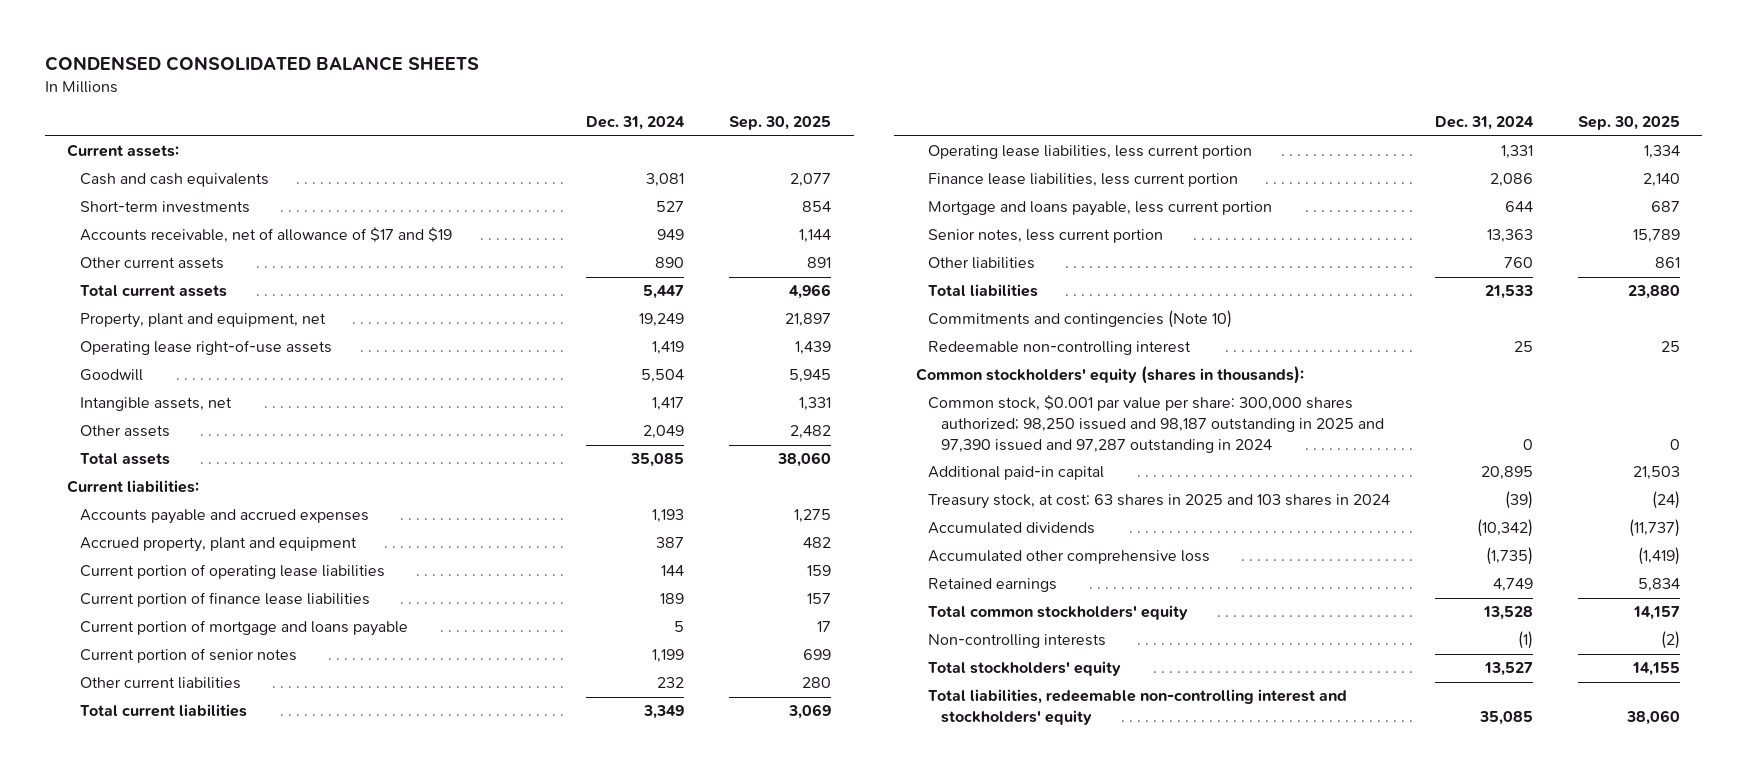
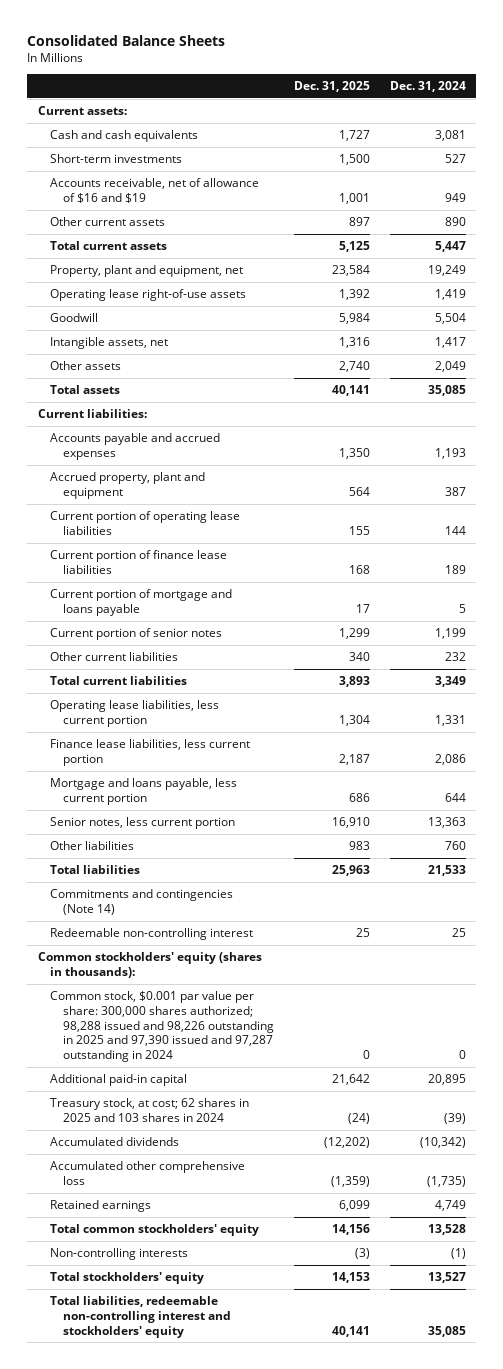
[45,55,480,71] CONDENSED CONSOLIDATED BALANCE SHEETS -> [27,34,226,46] Consolidated Balance Sheets
[729,116,832,131] Sep. 30, 2025 -> none
none -> [293,81,370,93] Dec. 31, 2025
[79,227,452,244] Accounts receivable, net of allowance of $17 and $19 -> [50,178,260,203] Accounts receivable, net of allowance of $16 and $19
[928,310,1233,329] Commitments and contingencies (Note 10) -> [50,889,234,915] Commitments and contingencies (Note 14)
[928,395,1384,453] Common stock, $0.001 par value per share: 300,000 shares authorized; 98,250 issued and 98,187 outstanding in 2025 and 97,390 issued and 97,287 outstanding in 2024 -> [50,991,274,1063] Common stock, $0.001 par value per share: 300,000 shares authorized; 98,288 issued and 98,226 outstanding in 2025 and 97,390 issued and 97,287 outstanding in 2024
[928,494,1391,510] Treasury stock, at cost; 63 shares in 2025 and 103 shares in 2024 -> [50,1098,250,1122] Treasury stock, at cost; 62 shares in 2025 and 103 shares in 2024

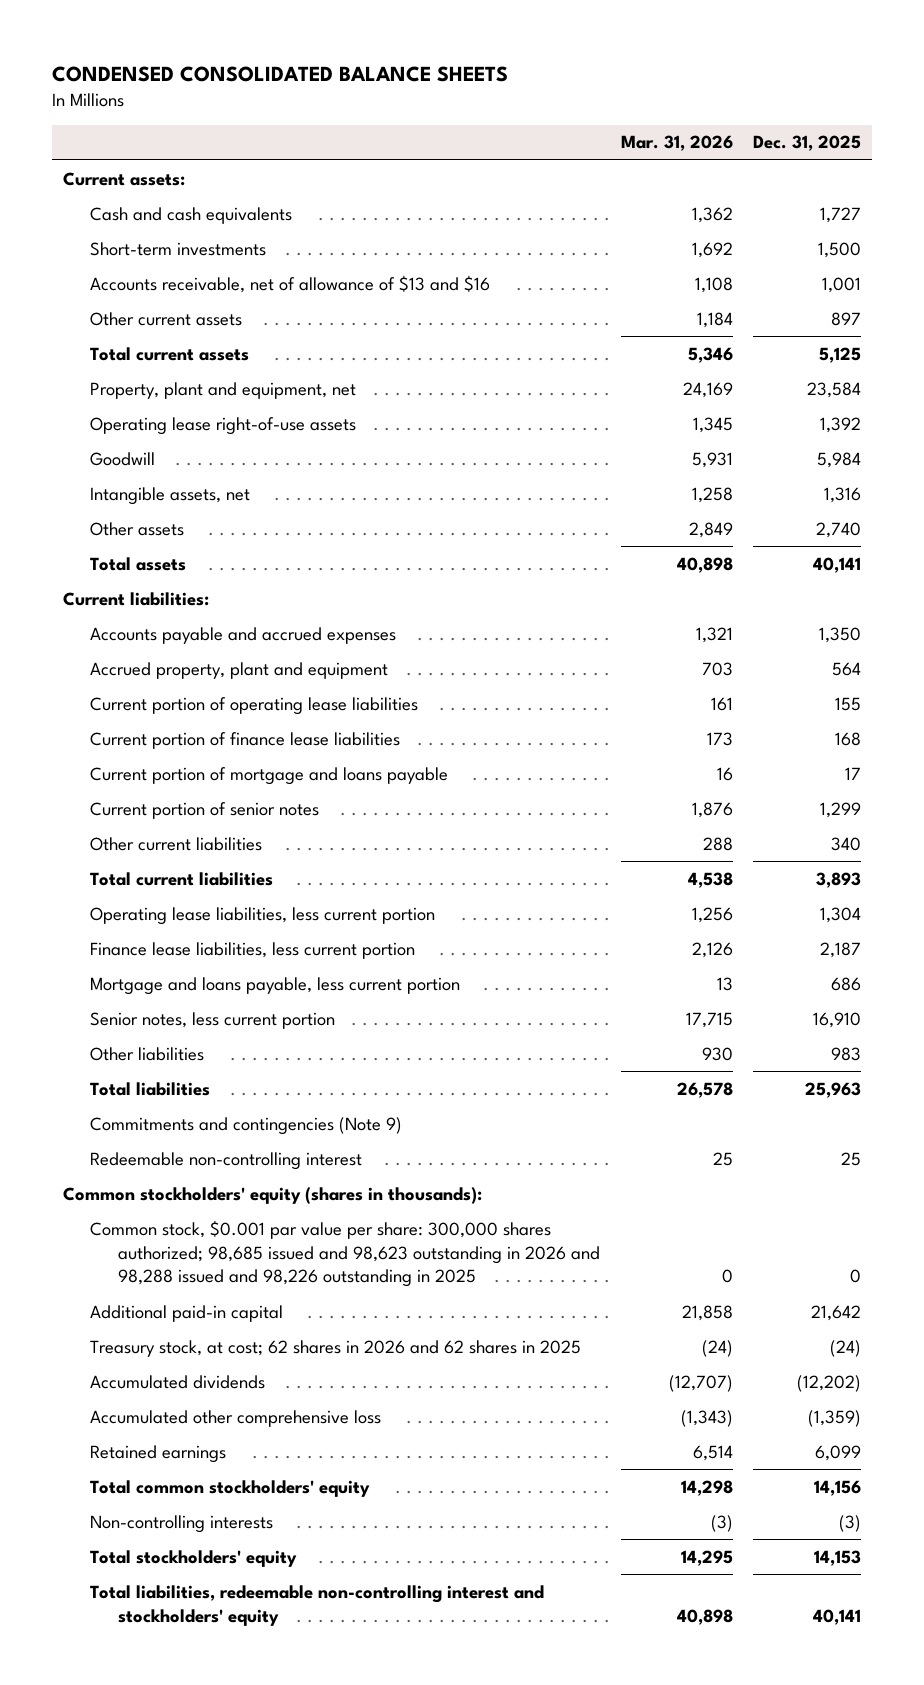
[27,34,226,46] Consolidated Balance Sheets -> [52,66,509,83] CONDENSED CONSOLIDATED BALANCE SHEETS
[389,81,466,93] Dec. 31, 2024 -> none
none -> [620,135,733,152] Mar. 31, 2026
[50,178,260,203] Accounts receivable, net of allowance of $16 and $19 -> [90,274,491,293] Accounts receivable, net of allowance of $13 and $16
[50,889,234,915] Commitments and contingencies (Note 14) -> [90,1116,403,1135] Commitments and contingencies (Note 9)
[50,991,274,1063] Common stock, $0.001 par value per share: 300,000 shares authorized; 98,288 issued and 98,226 outstanding in 2025 and 97,390 issued and 97,287 outstanding in 2024 -> [90,1219,600,1288] Common stock, $0.001 par value per share: 300,000 shares authorized; 98,685 issued and 98,623 outstanding in 2026 and 98,288 issued and 98,226 outstanding in 2025
[50,1098,250,1122] Treasury stock, at cost; 62 shares in 2025 and 103 shares in 2024 -> [90,1339,582,1357] Treasury stock, at cost; 62 shares in 2026 and 62 shares in 2025

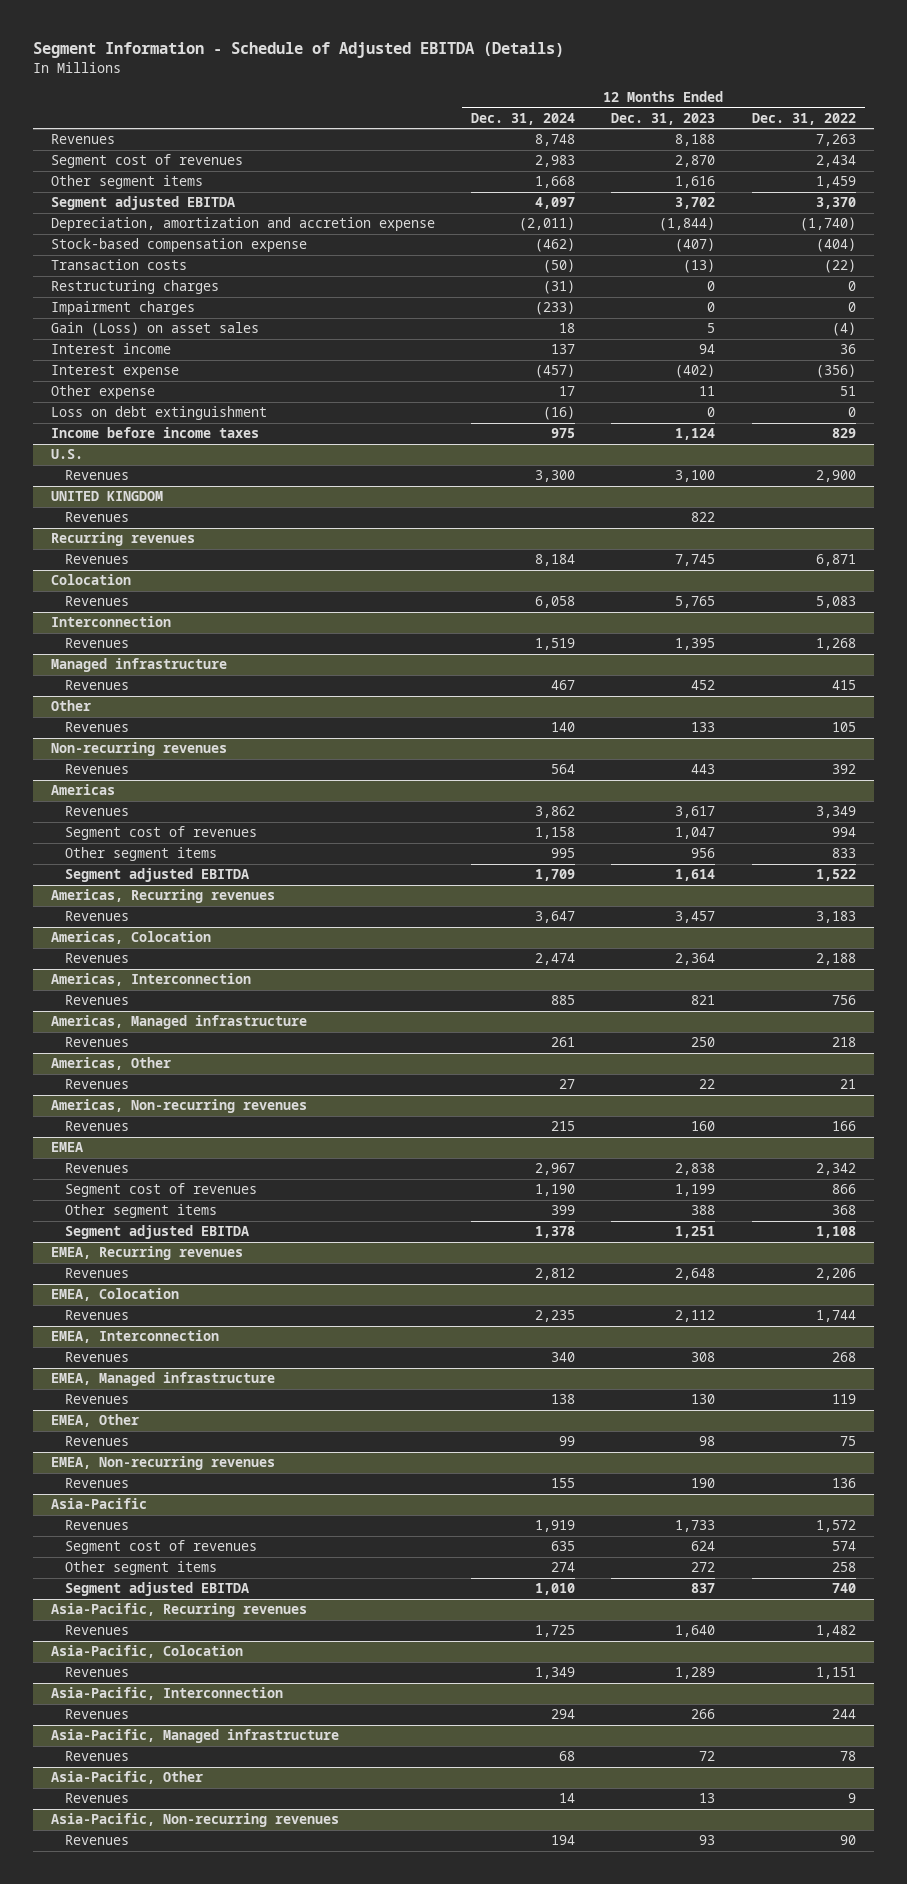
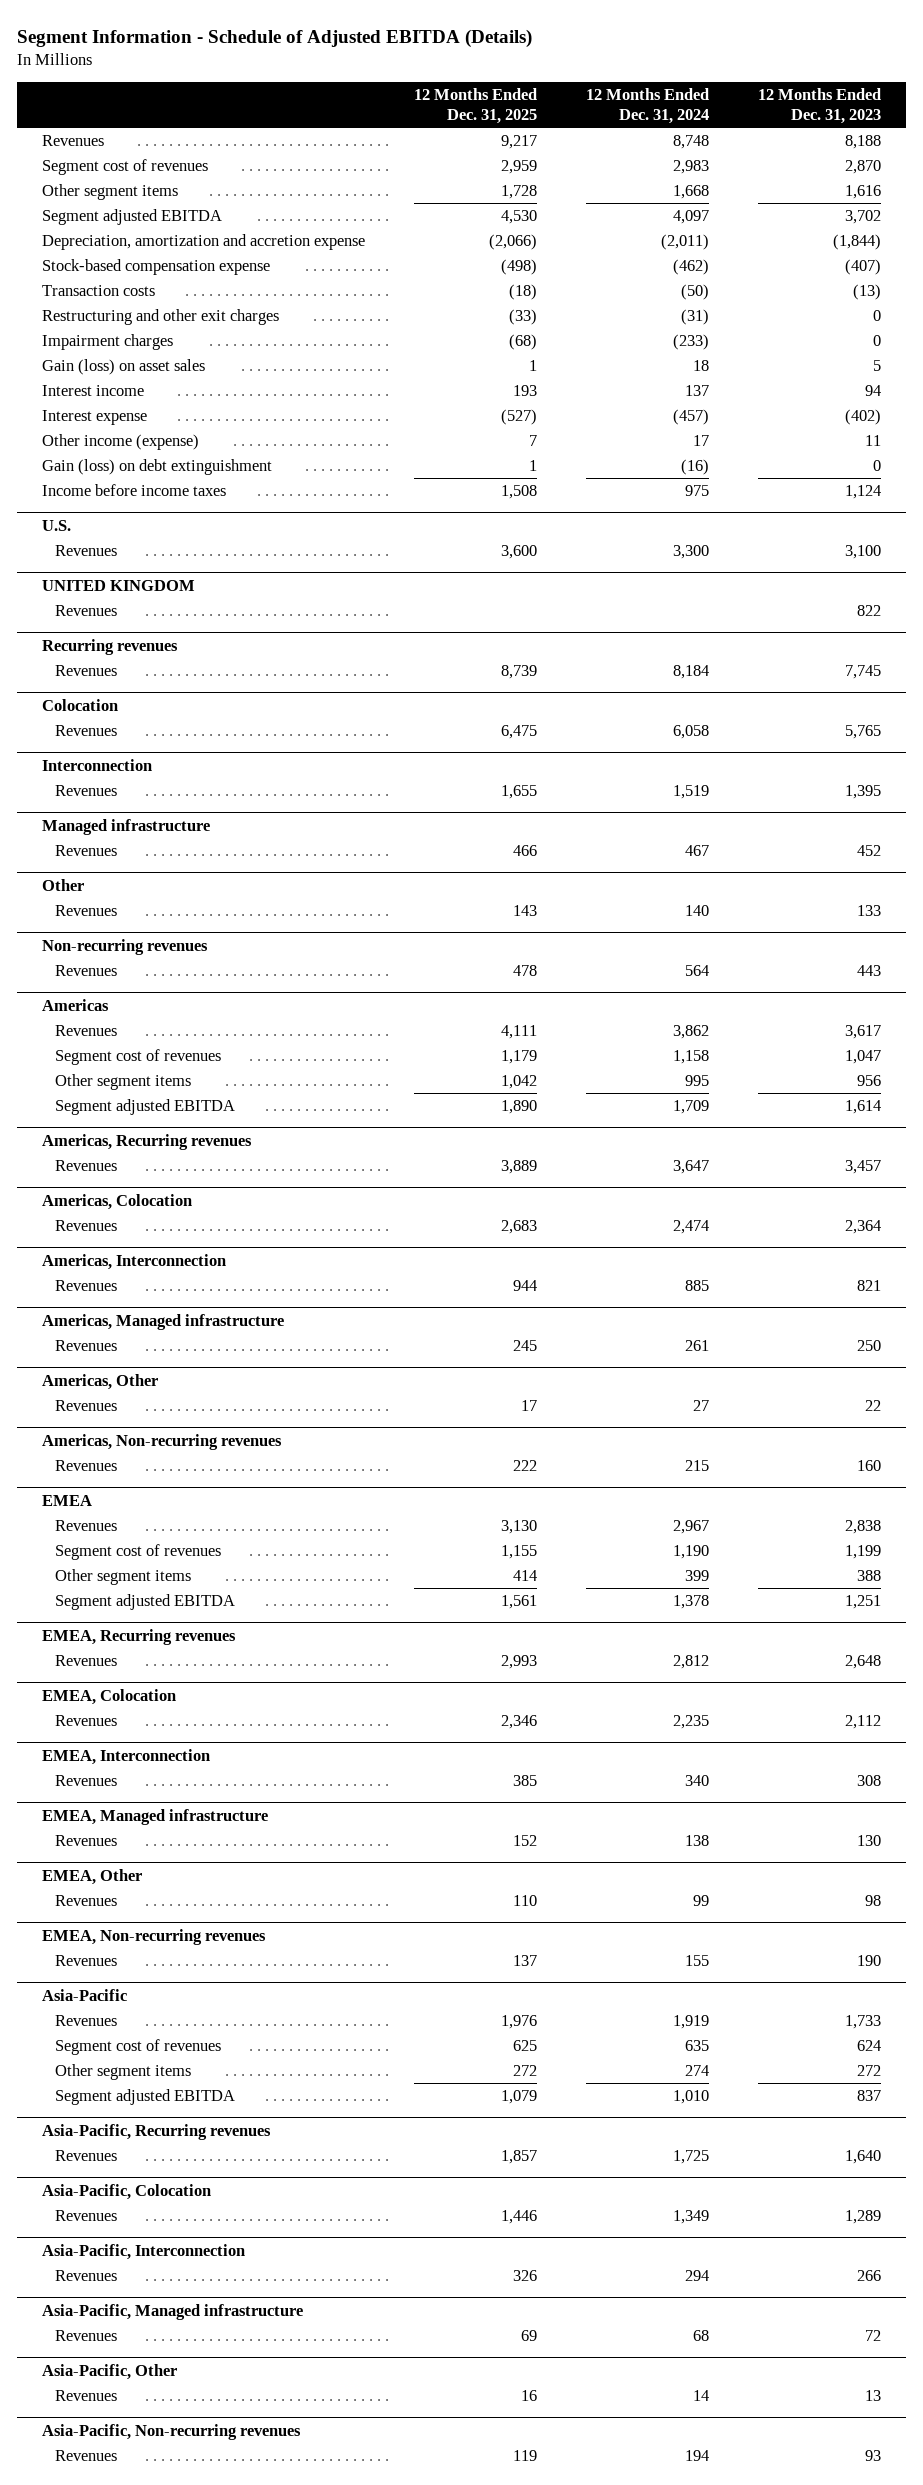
[751,112,856,125] Dec. 31, 2022 -> none
none -> [414,88,538,124] 12 Months Ended Dec. 31, 2025
[51,280,220,295] Restructuring charges -> [41,309,279,326] Restructuring and other exit charges
[51,322,260,337] Gain (Loss) on asset sales -> [41,359,205,376] Gain (loss) on asset sales
[51,385,156,400] Other expense -> [41,434,199,451] Other income (expense)
[51,406,268,421] Loss on debt extinguishment -> [41,459,272,476] Gain (loss) on debt extinguishment

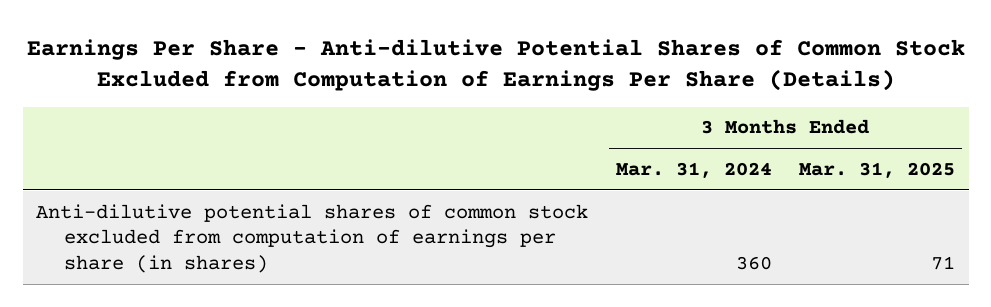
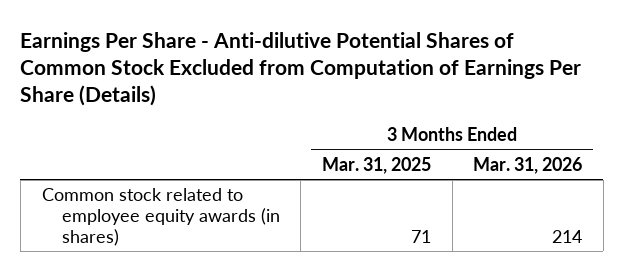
[615,161,772,178] Mar. 31, 2024 -> none
none -> [473,156,583,174] Mar. 31, 2026
[36,203,589,274] Anti-dilutive potential shares of common stock excluded from computation of earnings per share (in shares) -> [41,188,280,246] Common stock related to employee equity awards (in shares)

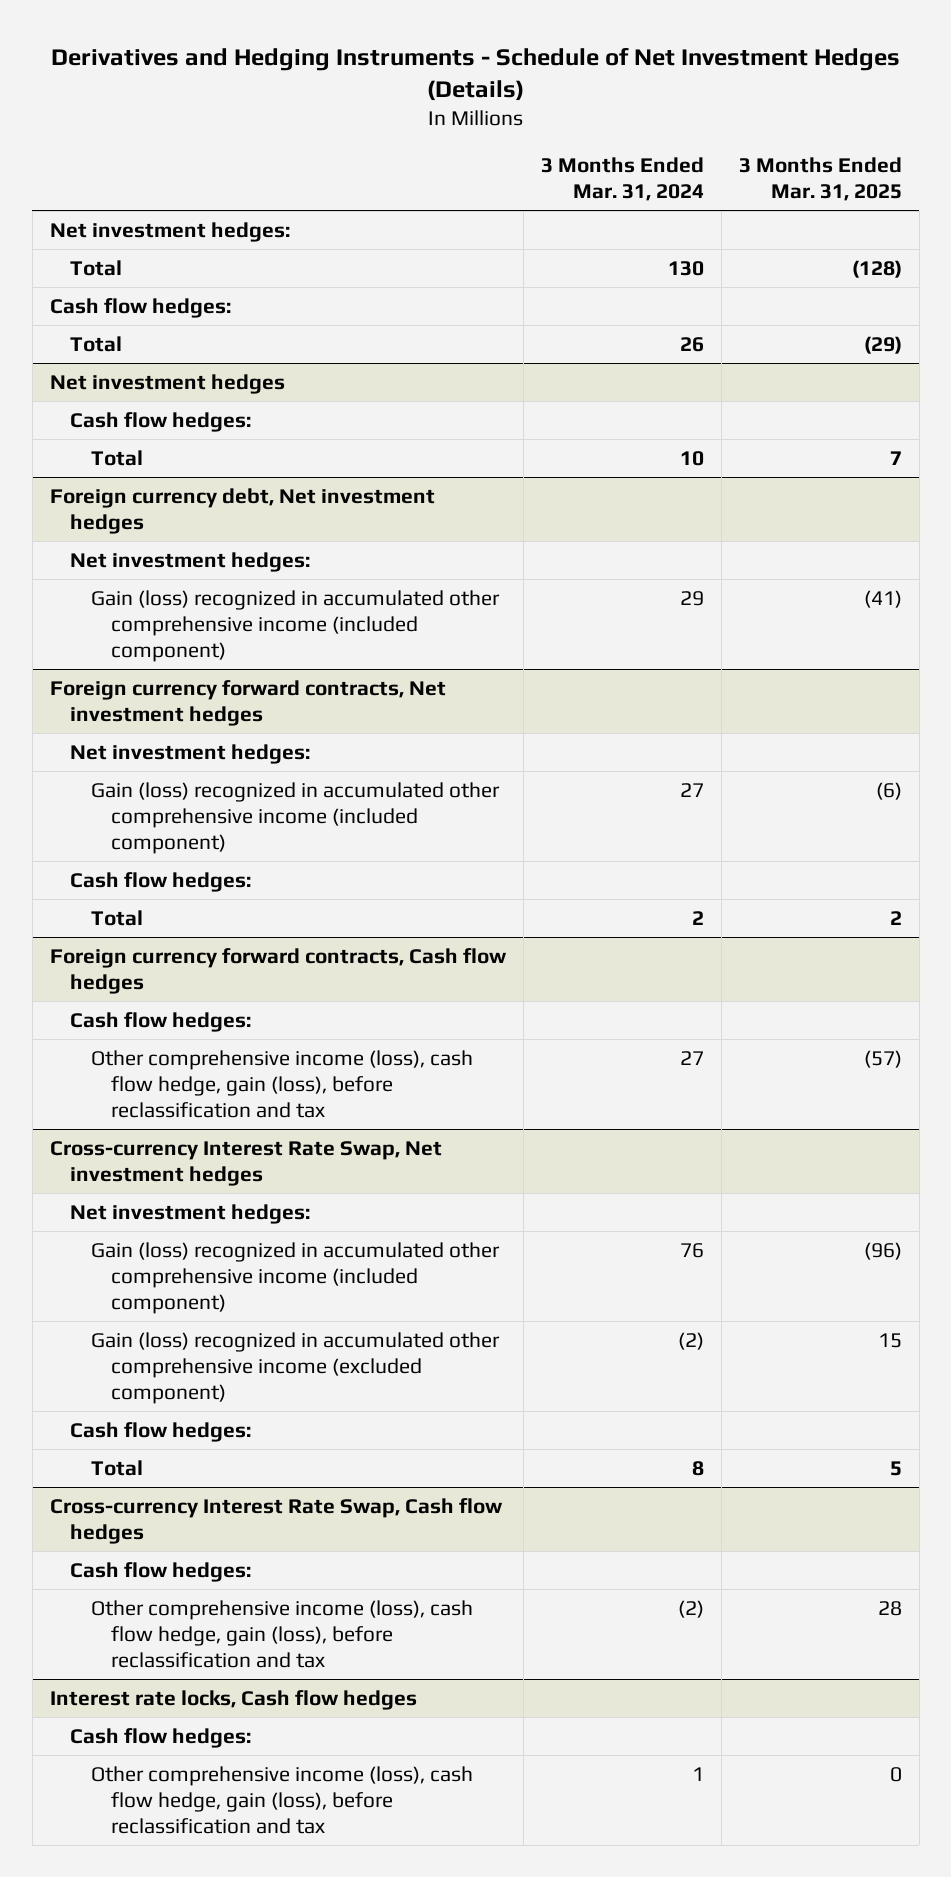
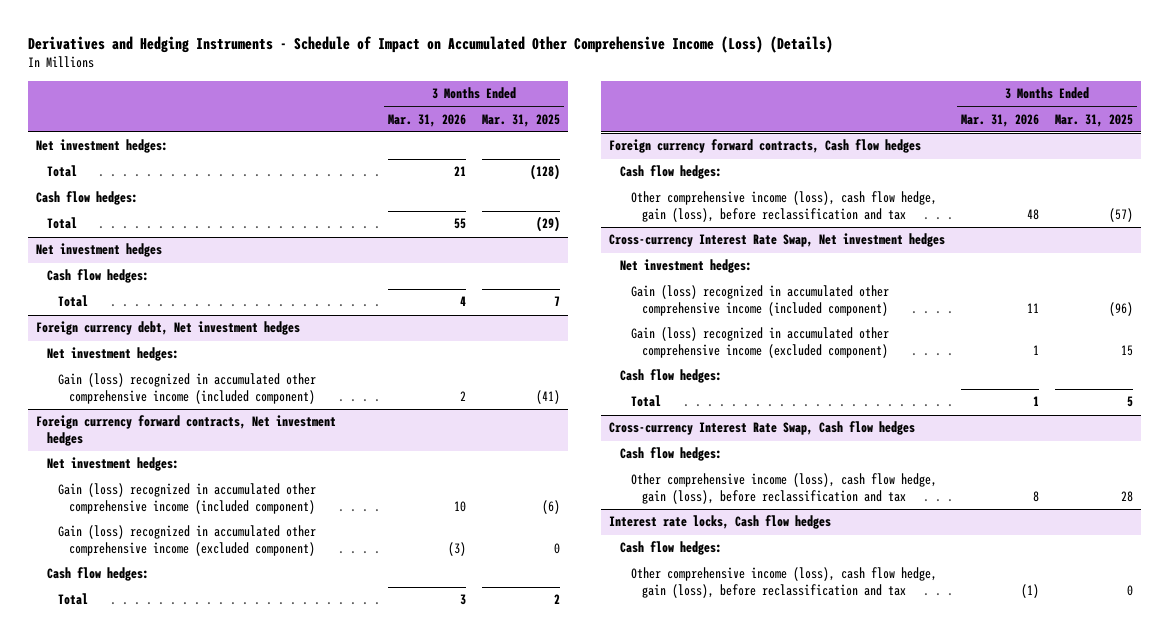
[50,46,900,102] Derivatives and Hedging Instruments - Schedule of Net Investment Hedges (Details) -> [28,36,834,54] Derivatives and Hedging Instruments - Schedule of Impact on Accumulated Other Comprehensive Income (Loss) (Details)
[540,157,704,202] 3 Months Ended Mar. 31, 2024 -> none
none -> [388,113,467,127] Mar. 31, 2026
none -> [57,525,316,557] Gain (loss) recognized in accumulated other comprehensive income (excluded component)

